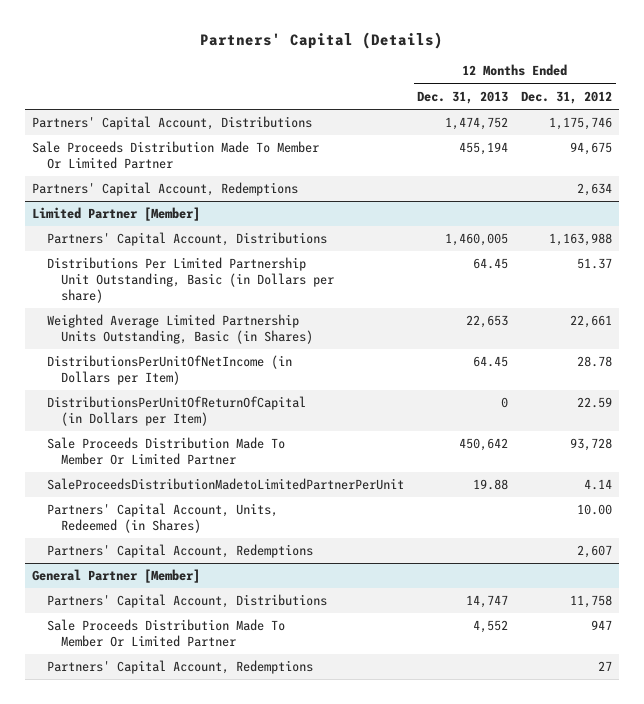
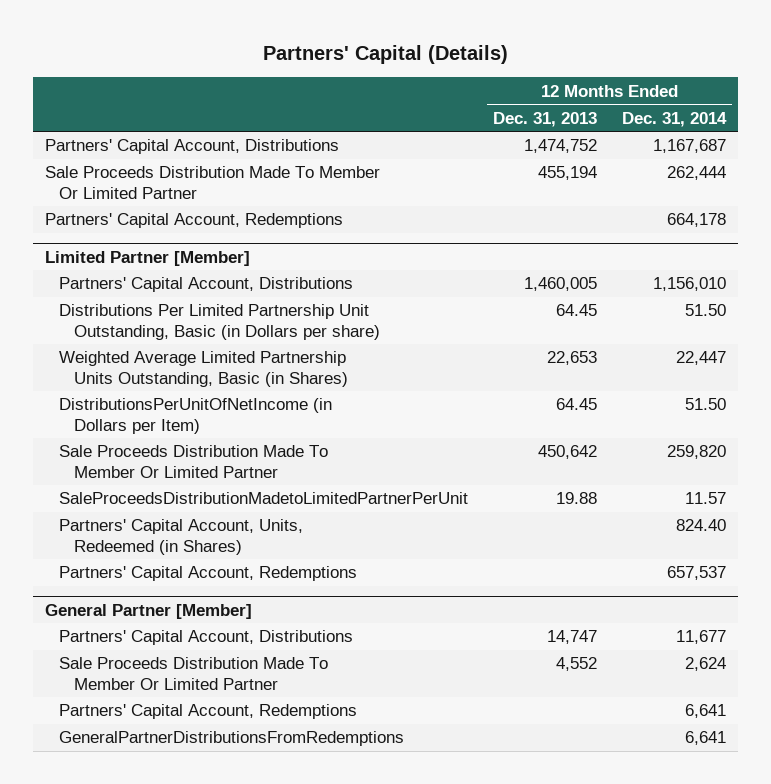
[521,90,613,104] Dec. 31, 2012 -> none
none -> [621,111,727,127] Dec. 31, 2014
[46,396,306,427] DistributionsPerUnitOfReturnOfCapital (in Dollars per Item) -> none
none -> [59,731,405,747] GeneralPartnerDistributionsFromRedemptions

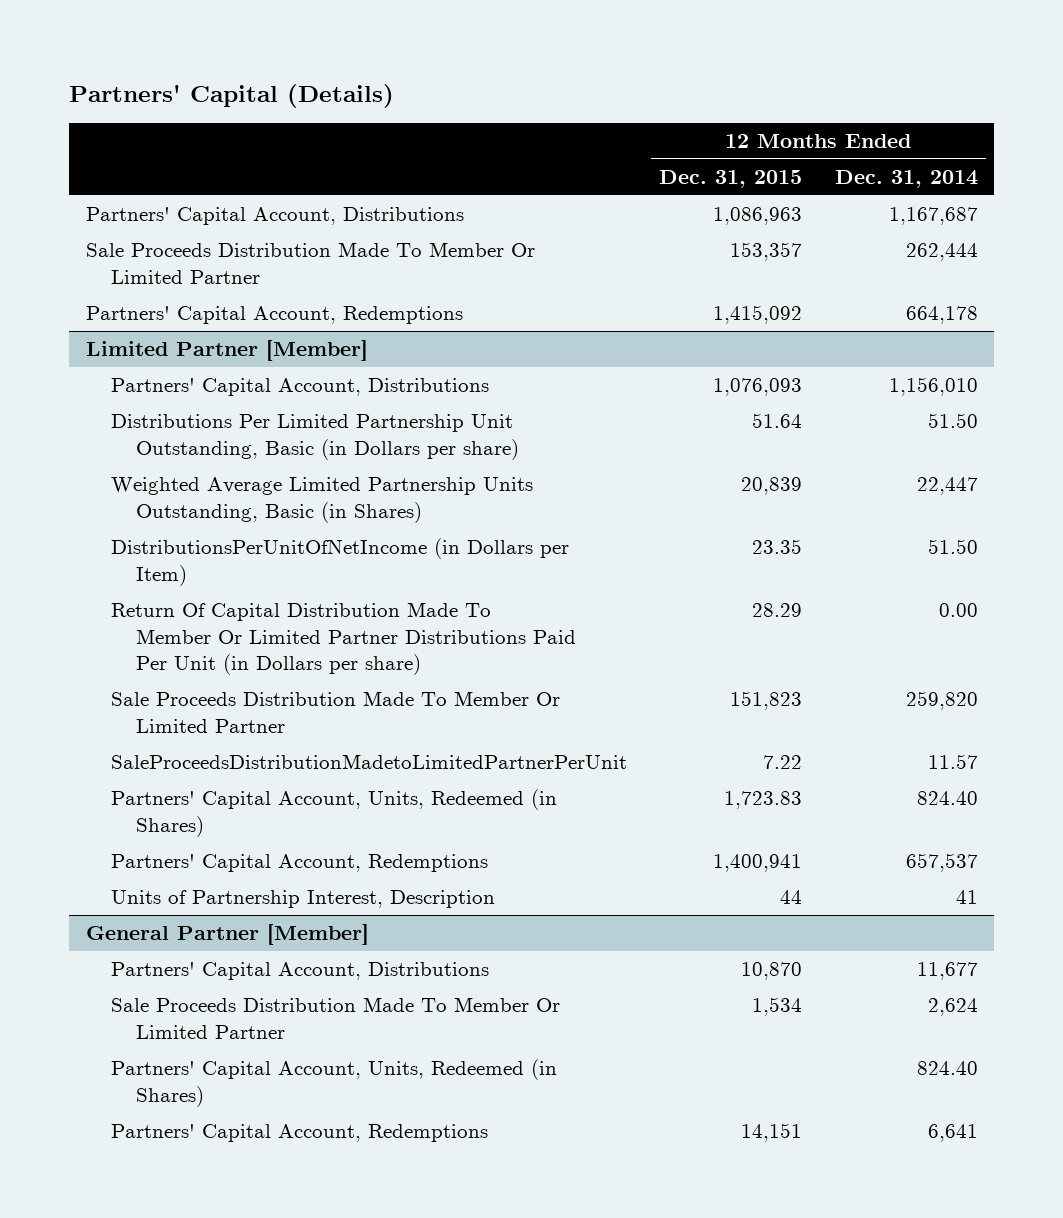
[493,111,598,127] Dec. 31, 2013 -> none
none -> [659,170,803,189] Dec. 31, 2015
none -> [110,602,577,676] Return Of Capital Distribution Made To Member Or Limited Partner Distributions Paid Per Unit (in Dollars per share)
none -> [110,890,495,909] Units of Partnership Interest, Description
none -> [110,1059,557,1107] Partners' Capital Account, Units, Redeemed (in Shares)
[59,731,405,747] GeneralPartnerDistributionsFromRedemptions -> none

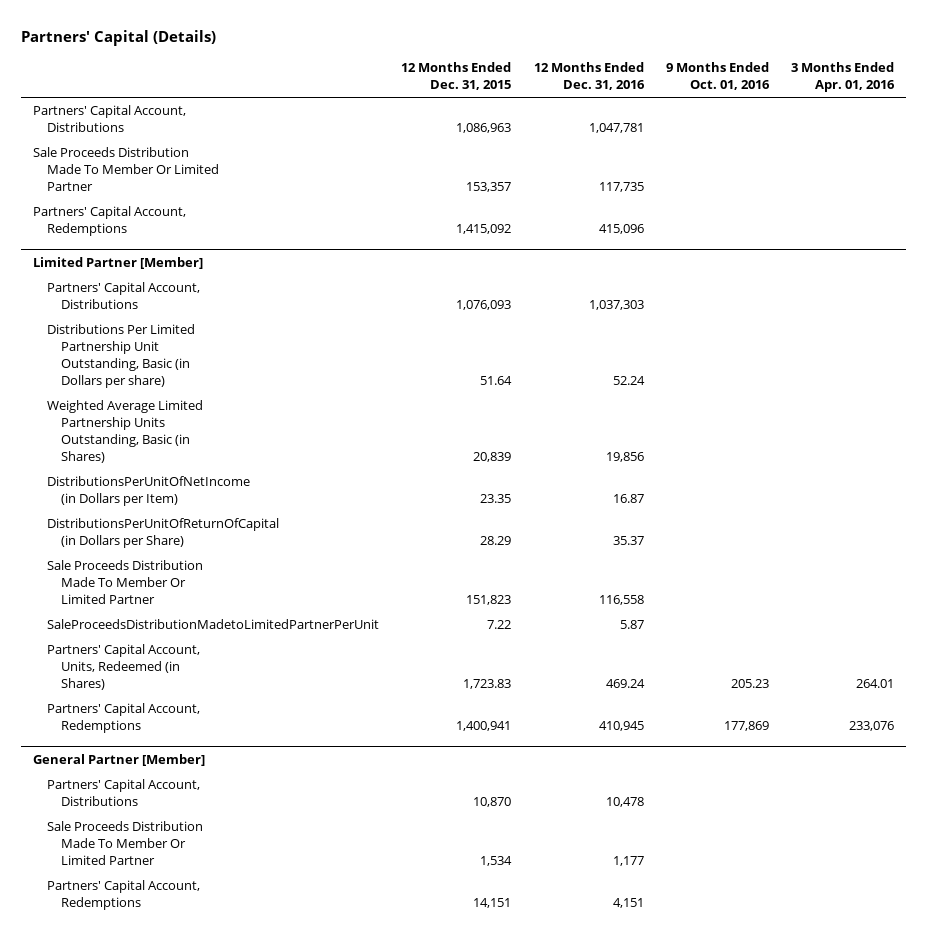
[834,170,978,189] Dec. 31, 2014 -> none
none -> [533,62,645,91] 12 Months Ended Dec. 31, 2016
none -> [666,62,771,91] 9 Months Ended Oct. 01, 2016
none -> [791,62,896,93] 3 Months Ended Apr. 01, 2016
[110,602,577,676] Return Of Capital Distribution Made To Member Or Limited Partner Distributions Paid Per Unit (in Dollars per share) -> [46,518,279,549] DistributionsPerUnitOfReturnOfCapital (in Dollars per Share)
[110,890,495,909] Units of Partnership Interest, Description -> none
[110,1059,557,1107] Partners' Capital Account, Units, Redeemed (in Shares) -> none

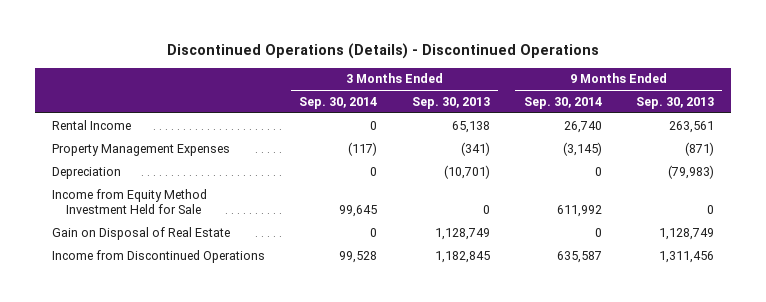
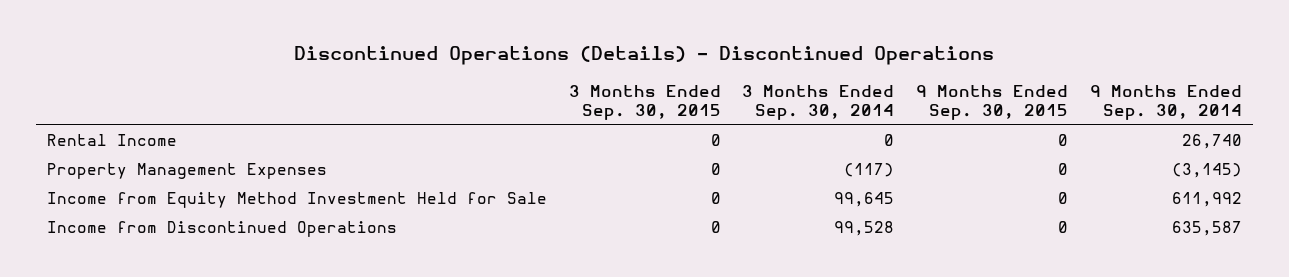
[411,97,490,110] Sep. 30, 2013 -> none
[635,97,714,110] Sep. 30, 2013 -> none
none -> [568,84,721,120] 3 Months Ended Sep. 30, 2015
none -> [916,84,1069,120] 9 Months Ended Sep. 30, 2015
[52,166,122,179] Depreciation -> none
[52,226,231,240] Gain on Disposal of Real Estate -> none

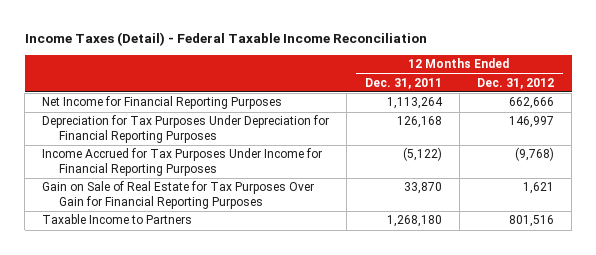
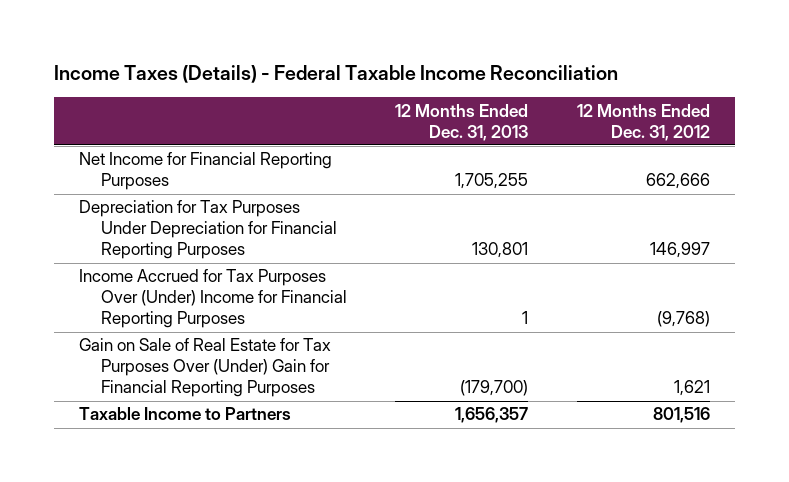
[24,31,427,46] Income Taxes (Detail) - Federal Taxable Income Reconciliation -> [54,65,619,84] Income Taxes (Details) - Federal Taxable Income Reconciliation
[364,77,442,89] Dec. 31, 2011 -> none
none -> [395,103,529,141] 12 Months Ended Dec. 31, 2013
[42,148,323,177] Income Accrued for Tax Purposes Under Income for Financial Reporting Purposes -> [78,269,347,329] Income Accrued for Tax Purposes Over (Under) Income for Financial Reporting Purposes
[42,181,315,210] Gain on Sale of Real Estate for Tax Purposes Over Gain for Financial Reporting Purposes -> [78,338,331,398] Gain on Sale of Real Estate for Tax Purposes Over (Under) Gain for Financial Reporting Purposes

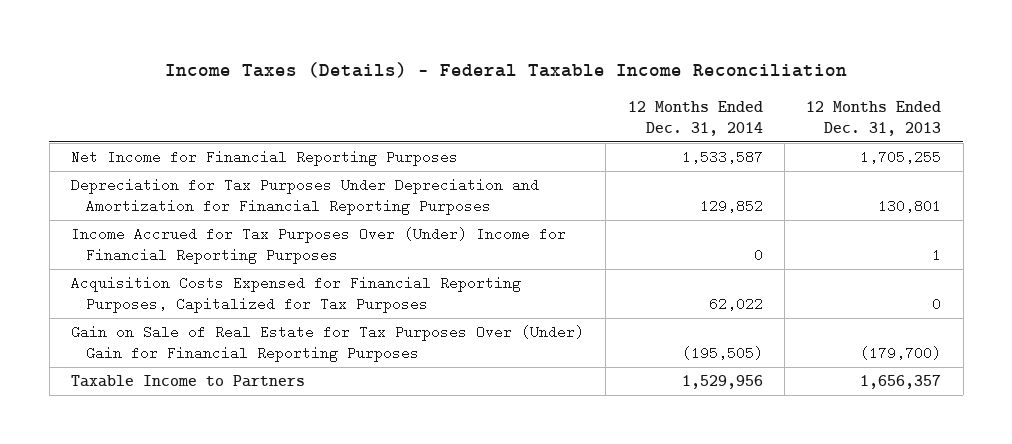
[577,103,711,141] 12 Months Ended Dec. 31, 2012 -> none
none -> [627,101,763,136] 12 Months Ended Dec. 31, 2014
[78,200,337,260] Depreciation for Tax Purposes Under Depreciation for Financial Reporting Purposes -> [71,178,540,215] Depreciation for Tax Purposes Under Depreciation and Amortization for Financial Reporting Purposes
none -> [71,276,522,313] Acquisition Costs Expensed for Financial Reporting Purposes, Capitalized for Tax Purposes

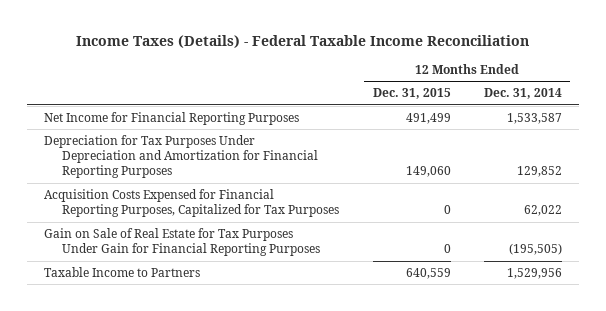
[806,101,942,136] 12 Months Ended Dec. 31, 2013 -> none
none -> [372,88,451,100] Dec. 31, 2015
[71,227,567,264] Income Accrued for Tax Purposes Over (Under) Income for Financial Reporting Purposes -> none
[71,325,585,362] Gain on Sale of Real Estate for Tax Purposes Over (Under) Gain for Financial Reporting Purposes -> [44,228,321,257] Gain on Sale of Real Estate for Tax Purposes Under Gain for Financial Reporting Purposes

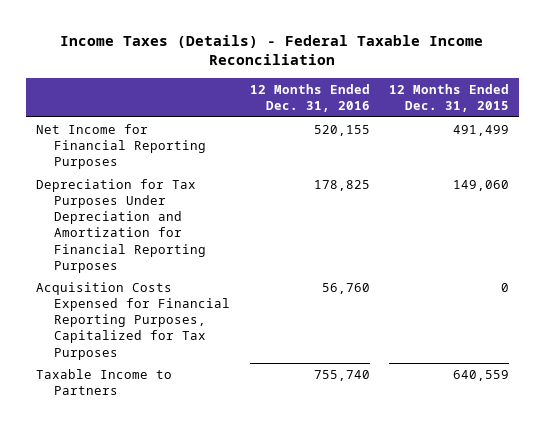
[484,88,563,100] Dec. 31, 2014 -> none
none -> [249,83,370,113] 12 Months Ended Dec. 31, 2016
[44,228,321,257] Gain on Sale of Real Estate for Tax Purposes Under Gain for Financial Reporting Purposes -> none

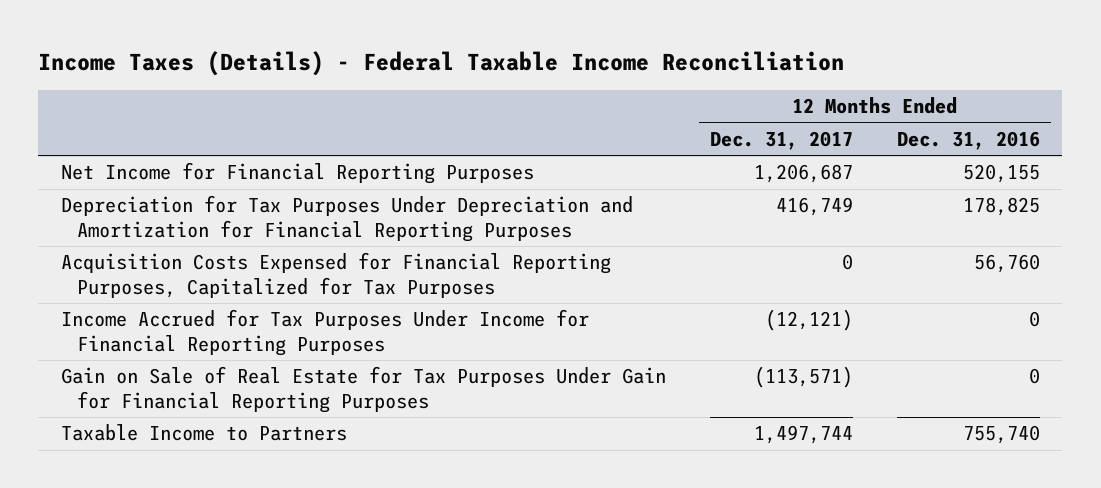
[389,83,510,113] 12 Months Ended Dec. 31, 2015 -> none
none -> [709,131,853,151] Dec. 31, 2017
none -> [60,309,589,356] Income Accrued for Tax Purposes Under Income for Financial Reporting Purposes
none -> [60,366,666,413] Gain on Sale of Real Estate for Tax Purposes Under Gain for Financial Reporting Purposes

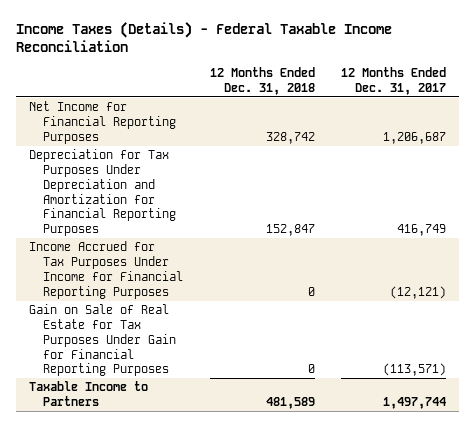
[897,131,1041,151] Dec. 31, 2016 -> none
none -> [209,67,315,95] 12 Months Ended Dec. 31, 2018
[60,252,611,298] Acquisition Costs Expensed for Financial Reporting Purposes, Capitalized for Tax Purposes -> none

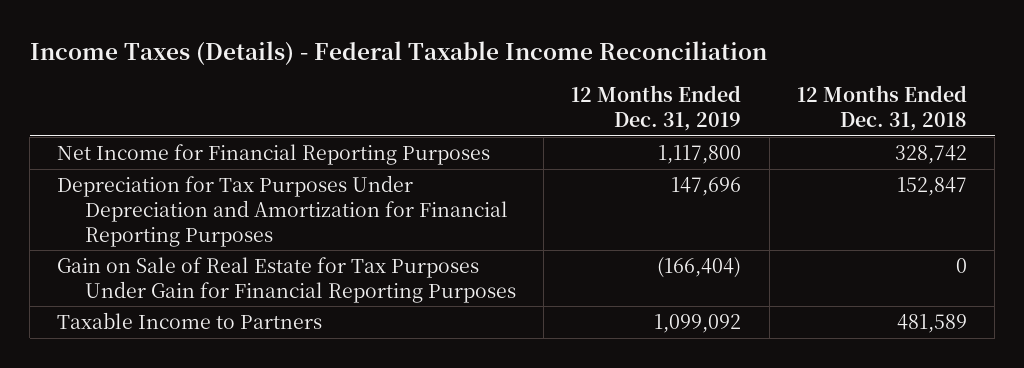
[340,67,446,95] 12 Months Ended Dec. 31, 2017 -> none
none -> [571,85,742,131] 12 Months Ended Dec. 31, 2019
[29,241,184,299] Income Accrued for Tax Purposes Under Income for Financial Reporting Purposes -> none

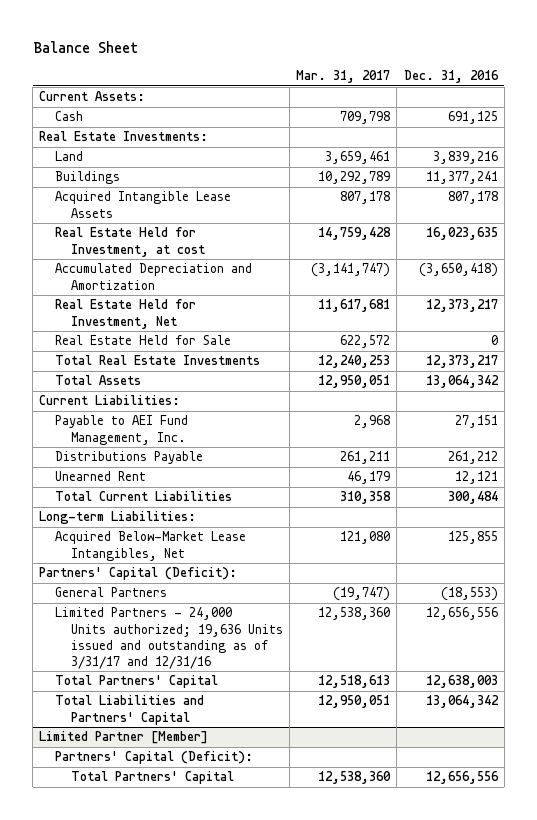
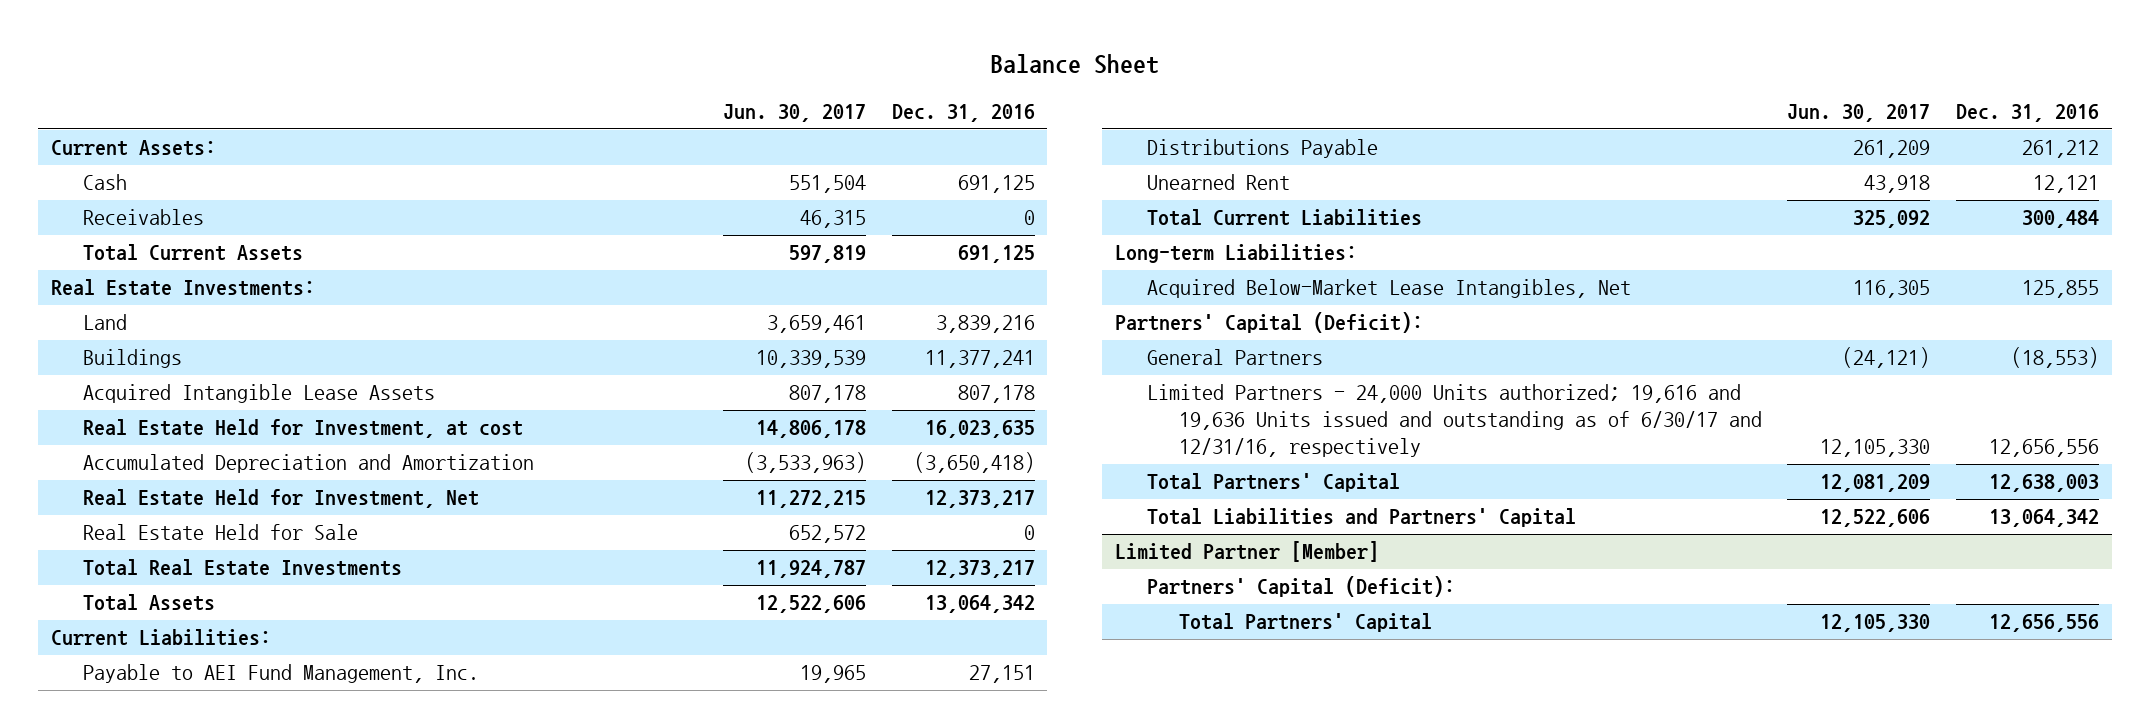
[296,70,391,84] Mar. 31, 2017 -> none
none -> [723,104,867,123] Jun. 30, 2017
none -> [82,209,204,226] Receivables
none -> [82,244,303,262] Total Current Assets
[55,607,284,669] Limited Partners - 24,000 Units authorized; 19,636 Units issued and outstanding as of 3/31/17 and 12/31/16 -> [1146,384,1762,458] Limited Partners - 24,000 Units authorized; 19,616 and 19,636 Units issued and outstanding as of 6/30/17 and 12/31/16, respectively

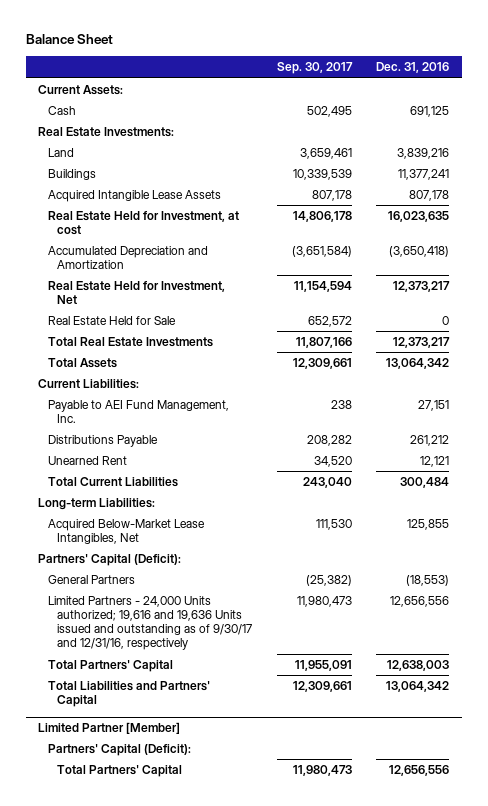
[723,104,867,123] Jun. 30, 2017 -> none
none -> [276,62,353,75] Sep. 30, 2017
[82,209,204,226] Receivables -> none
[82,244,303,262] Total Current Assets -> none
[1146,384,1762,458] Limited Partners - 24,000 Units authorized; 19,616 and 19,636 Units issued and outstanding as of 6/30/17 and 12/31/16, respectively -> [47,595,253,651] Limited Partners - 24,000 Units authorized; 19,616 and 19,636 Units issued and outstanding as of 9/30/17 and 12/31/16, respectively

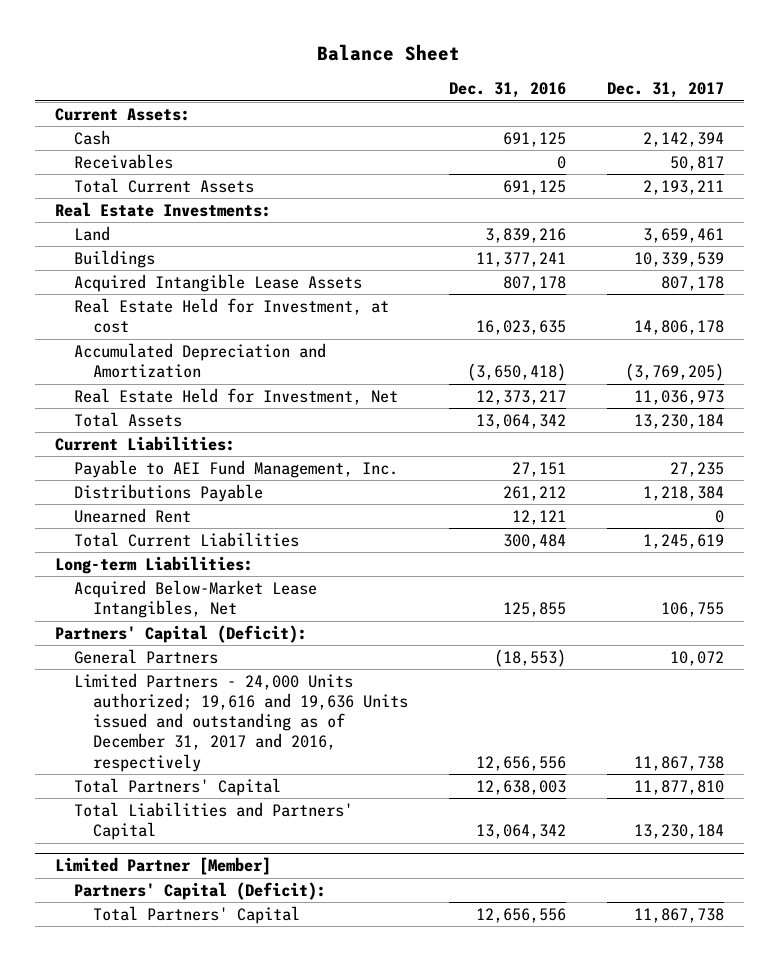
[276,62,353,75] Sep. 30, 2017 -> none
none -> [606,82,724,99] Dec. 31, 2017
none -> [74,153,174,169] Receivables
none -> [74,177,255,193] Total Current Assets
[47,315,176,325] Real Estate Held for Sale -> none
[47,336,213,347] Total Real Estate Investments -> none
[47,595,253,651] Limited Partners - 24,000 Units authorized; 19,616 and 19,636 Units issued and outstanding as of 9/30/17 and 12/31/16, respectively -> [74,672,409,772] Limited Partners - 24,000 Units authorized; 19,616 and 19,636 Units issued and outstanding as of December 31, 2017 and 2016, respectively

